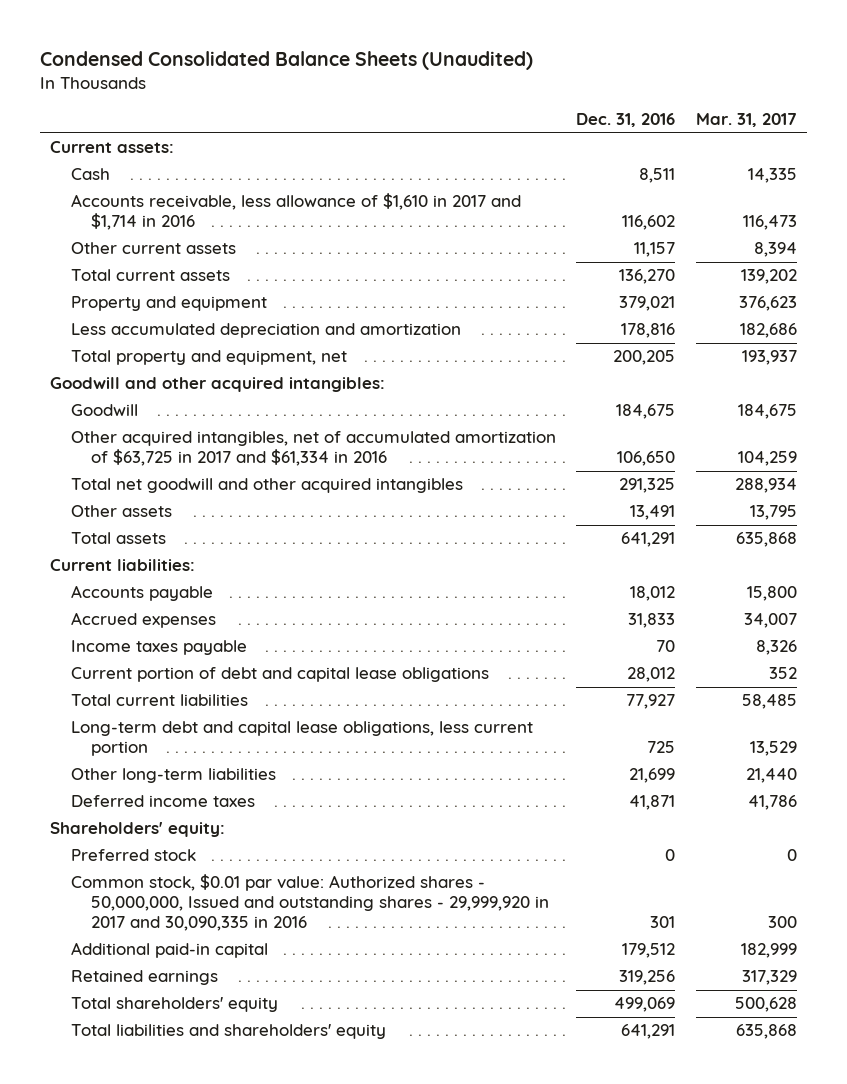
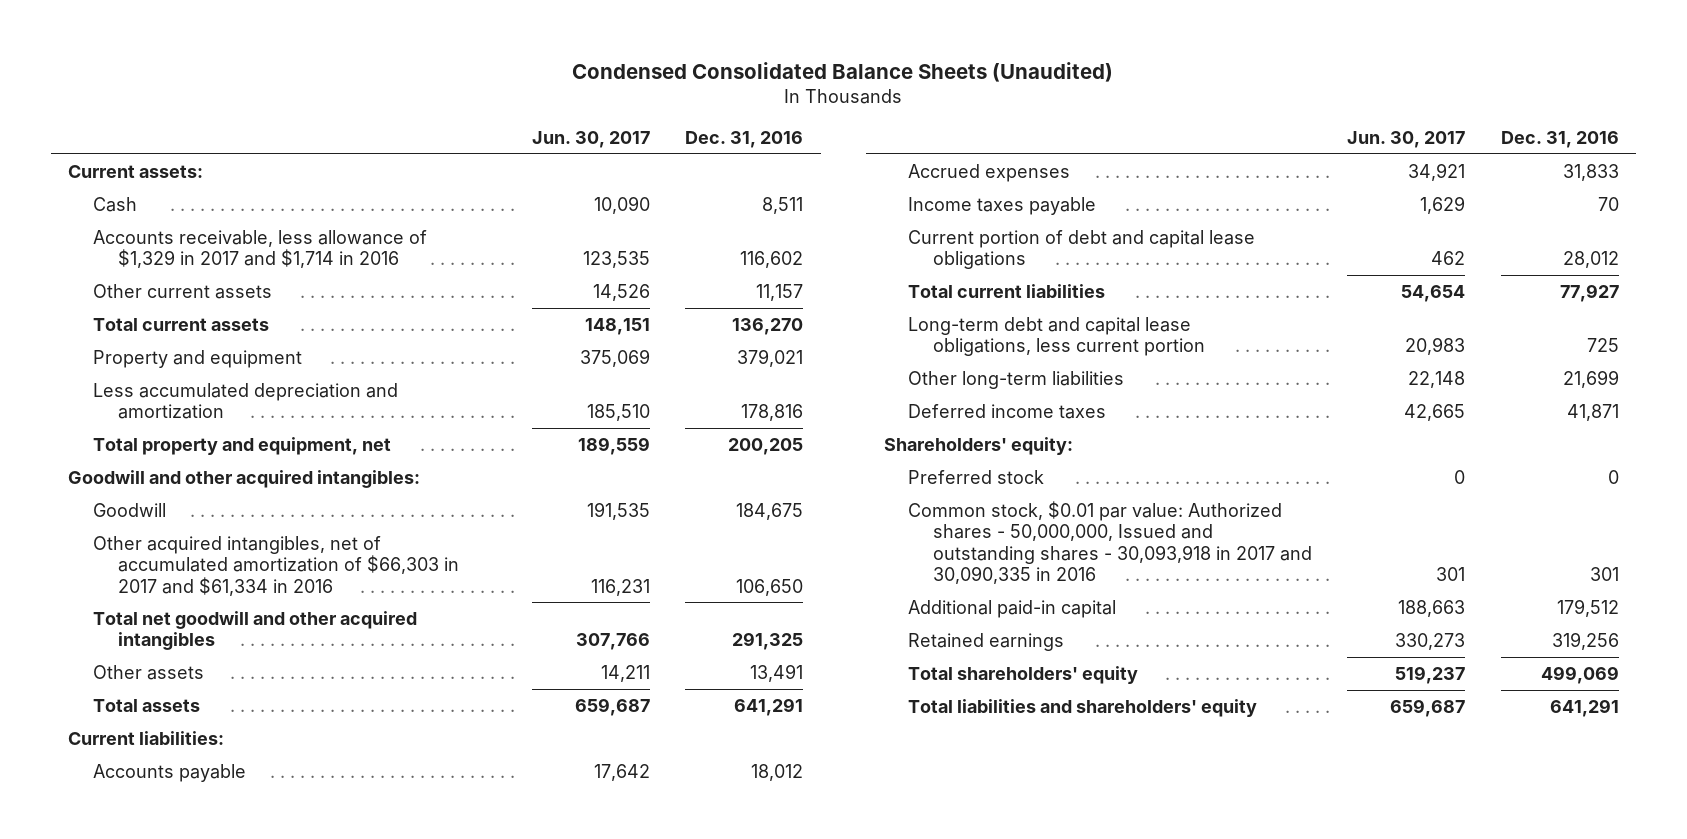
[695,113,797,128] Mar. 31, 2017 -> none
none -> [532,130,651,148] Jun. 30, 2017
[70,193,521,231] Accounts receivable, less allowance of $1,610 in 2017 and $1,714 in 2016 -> [93,229,428,269] Accounts receivable, less allowance of $1,329 in 2017 and $1,714 in 2016
[70,431,556,467] Other acquired intangibles, net of accumulated amortization of $63,725 in 2017 and $61,334 in 2016 -> [93,535,460,596] Other acquired intangibles, net of accumulated amortization of $66,303 in 2017 and $61,334 in 2016
[70,874,550,932] Common stock, $0.01 par value: Authorized shares - 50,000,000, Issued and outstanding shares - 29,999,920 in 2017 and 30,090,335 in 2016 -> [908,500,1313,584] Common stock, $0.01 par value: Authorized shares - 50,000,000, Issued and outstanding shares - 30,093,918 in 2017 and 30,090,335 in 2016

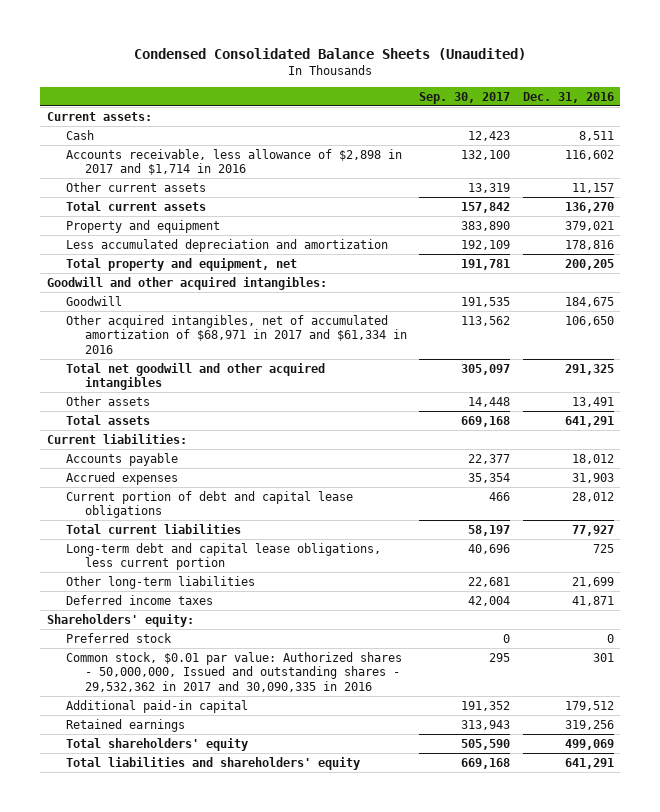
[532,130,651,148] Jun. 30, 2017 -> none
none -> [419,92,511,105] Sep. 30, 2017
[93,229,428,269] Accounts receivable, less allowance of $1,329 in 2017 and $1,714 in 2016 -> [65,148,402,176] Accounts receivable, less allowance of $2,898 in 2017 and $1,714 in 2016
[93,535,460,596] Other acquired intangibles, net of accumulated amortization of $66,303 in 2017 and $61,334 in 2016 -> [65,314,407,355] Other acquired intangibles, net of accumulated amortization of $68,971 in 2017 and $61,334 in 2016
[908,196,1097,215] Income taxes payable -> none
[1562,163,1619,181] 31,833 -> [571,472,614,483] 31,903
[908,500,1313,584] Common stock, $0.01 par value: Authorized shares - 50,000,000, Issued and outstanding shares - 30,093,918 in 2017 and 30,090,335 in 2016 -> [65,651,402,693] Common stock, $0.01 par value: Authorized shares - 50,000,000, Issued and outstanding shares - 29,532,362 in 2017 and 30,090,335 in 2016

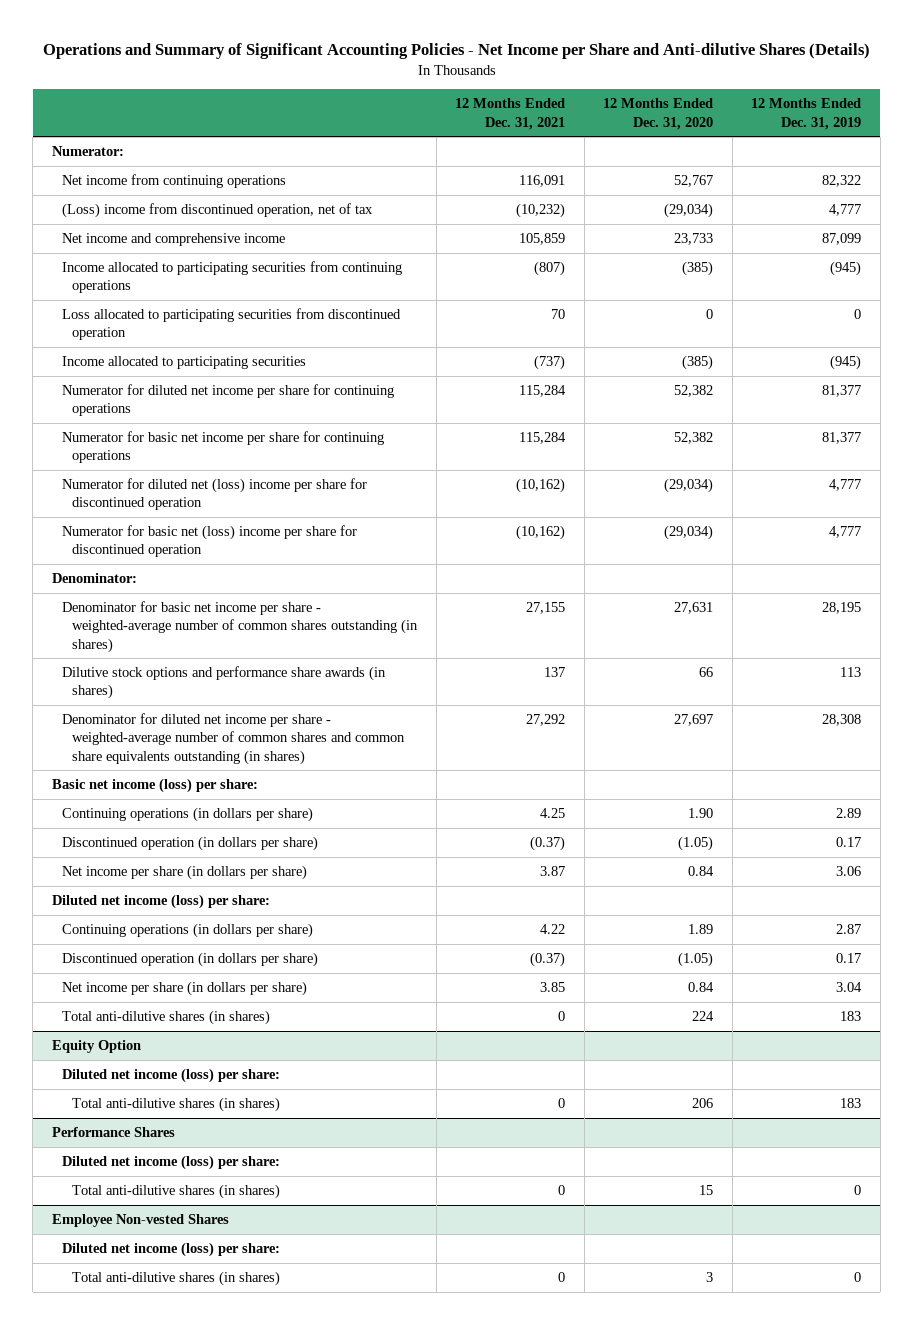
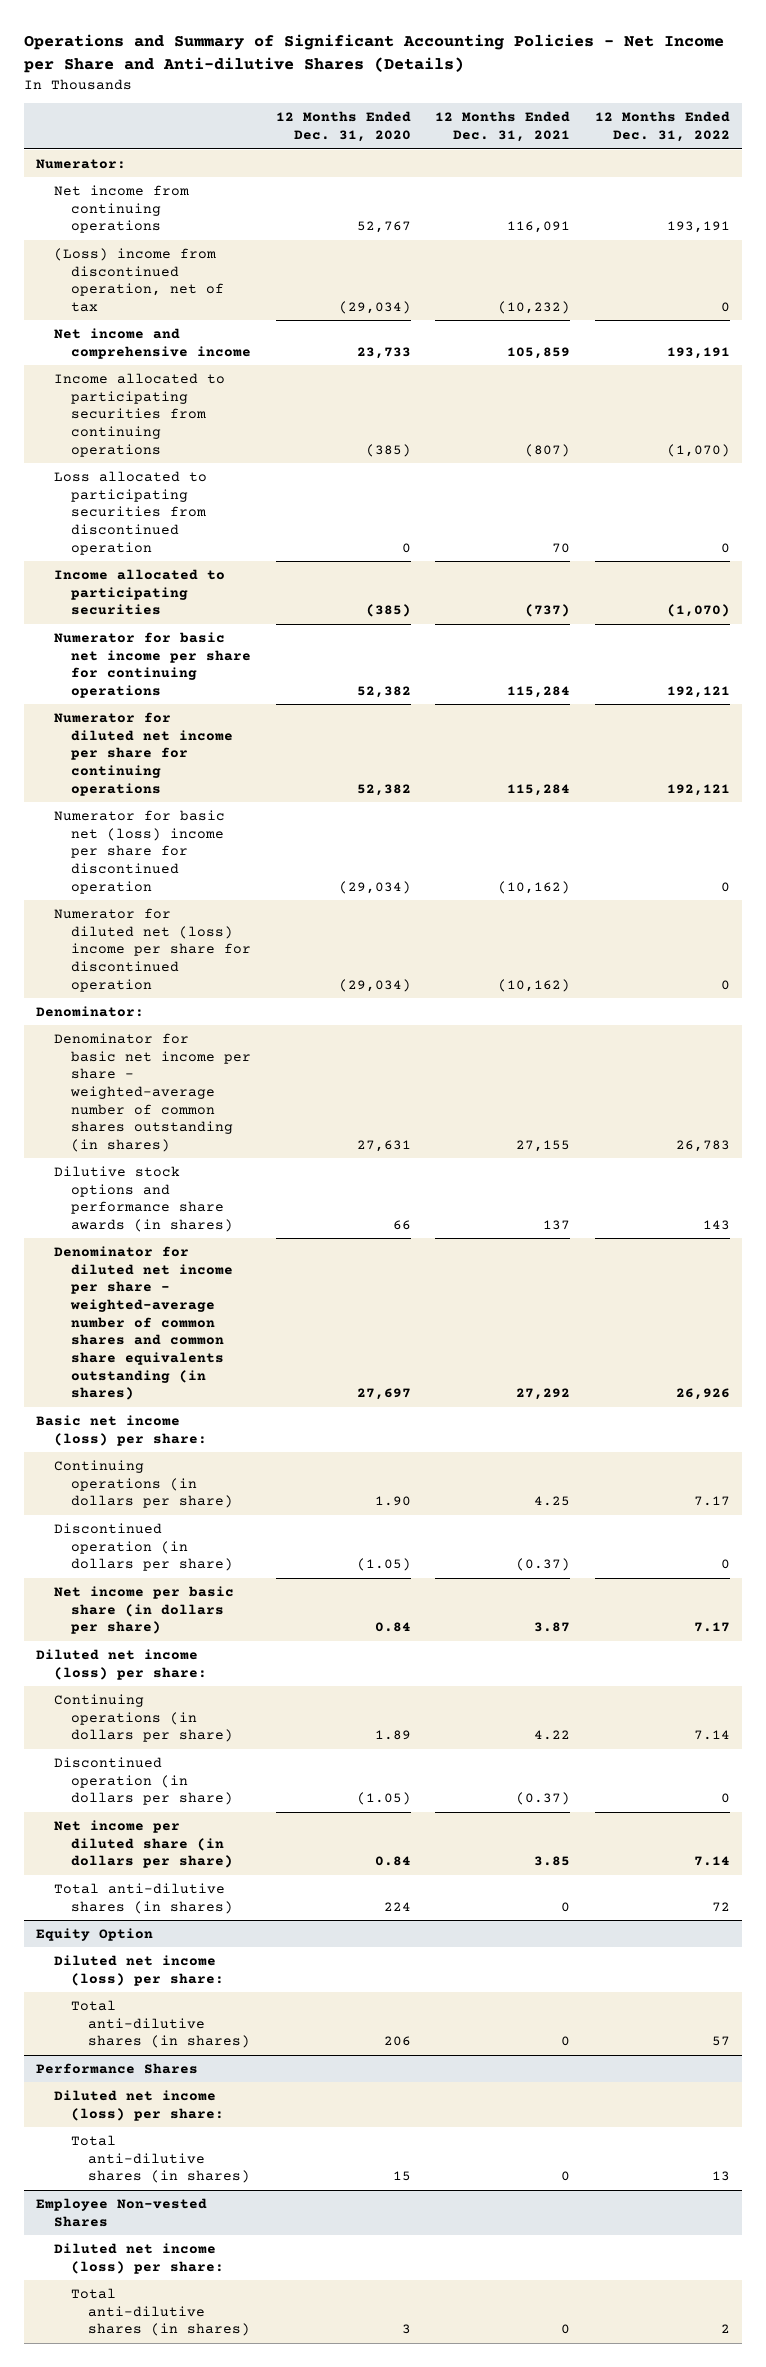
[751,98,862,130] 12 Months Ended Dec. 31, 2019 -> none
none -> [594,111,730,143] 12 Months Ended Dec. 31, 2022
[61,384,394,417] Numerator for diluted net income per share for continuing operations -> [53,711,234,796] Numerator for diluted net income per share for continuing operations
[61,478,367,511] Numerator for diluted net (loss) income per share for discontinued operation -> [53,907,252,992] Numerator for diluted net (loss) income per share for discontinued operation
[61,865,307,881] Net income per share (in dollars per share) -> [53,1585,234,1635] Net income per basic share (in dollars per share)
[61,981,307,997] Net income per share (in dollars per share) -> [53,1819,234,1869] Net income per diluted share (in dollars per share)

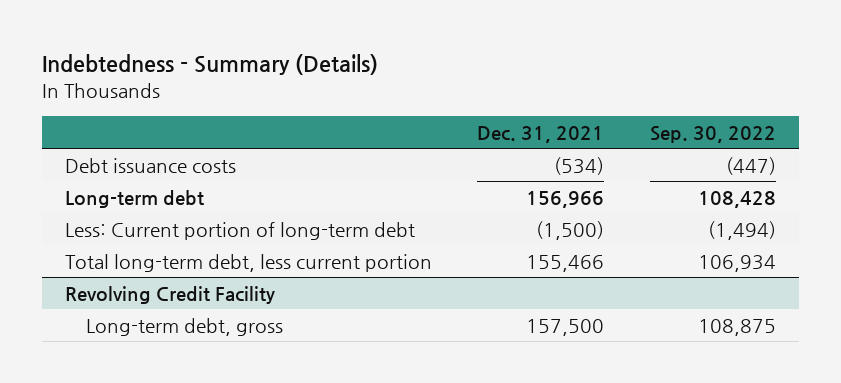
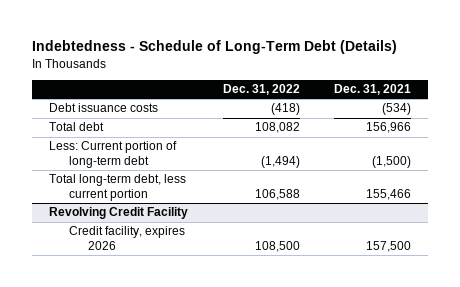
[41,54,378,76] Indebtedness - Summary (Details) -> [32,40,398,55] Indebtedness - Schedule of Long-Term Debt (Details)
[650,125,777,143] Sep. 30, 2022 -> none
none -> [222,84,300,96] Dec. 31, 2022
[64,189,204,208] Long-term debt -> [49,122,105,132] Total debt
[86,317,284,336] Long-term debt, gross -> [68,226,185,251] Credit facility, expires 2026

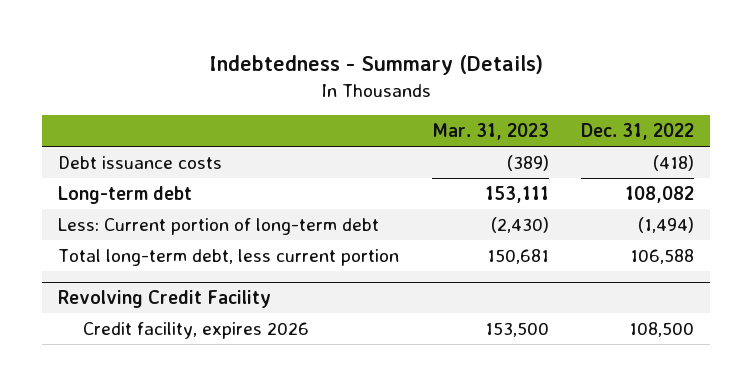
[32,40,398,55] Indebtedness - Schedule of Long-Term Debt (Details) -> [209,55,544,76] Indebtedness - Summary (Details)
[333,84,411,96] Dec. 31, 2021 -> none
none -> [431,123,549,141] Mar. 31, 2023
[49,122,105,132] Total debt -> [58,185,193,204] Long-term debt

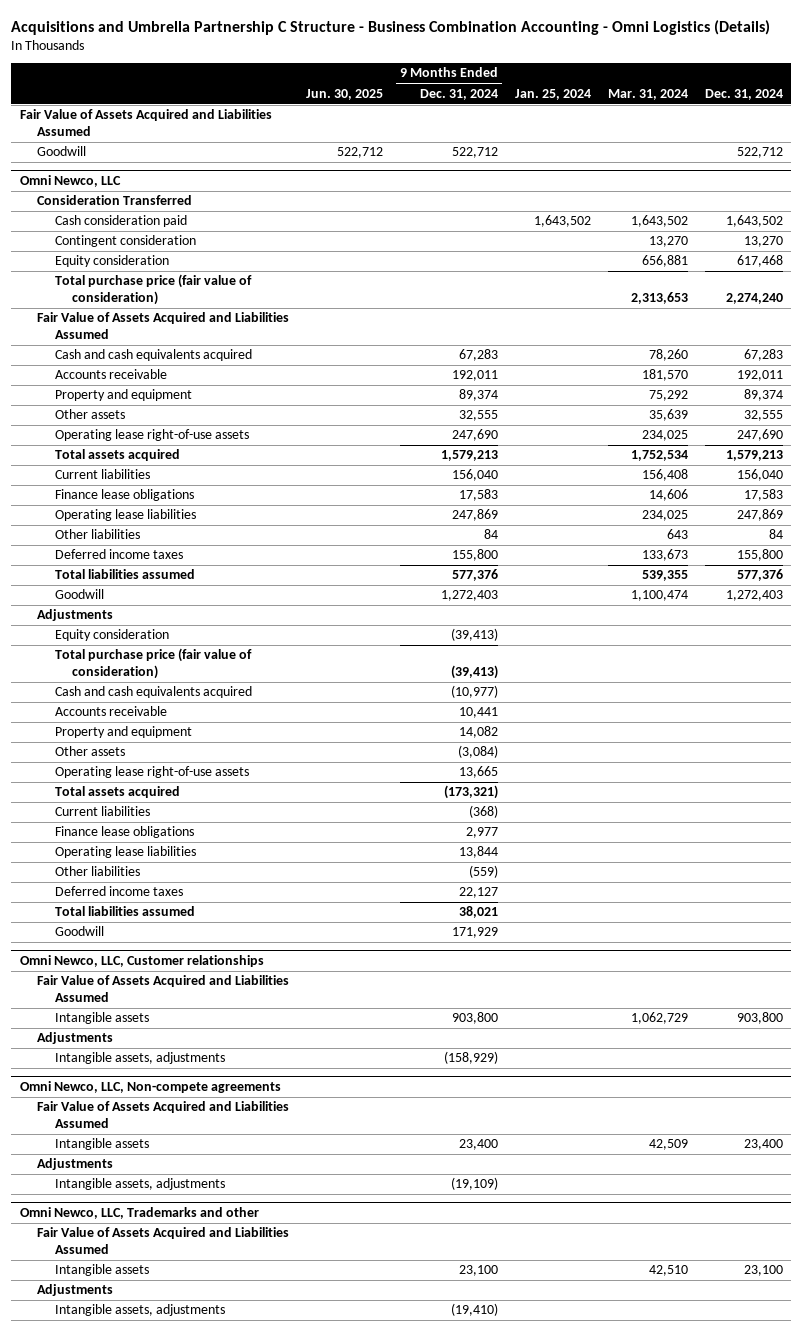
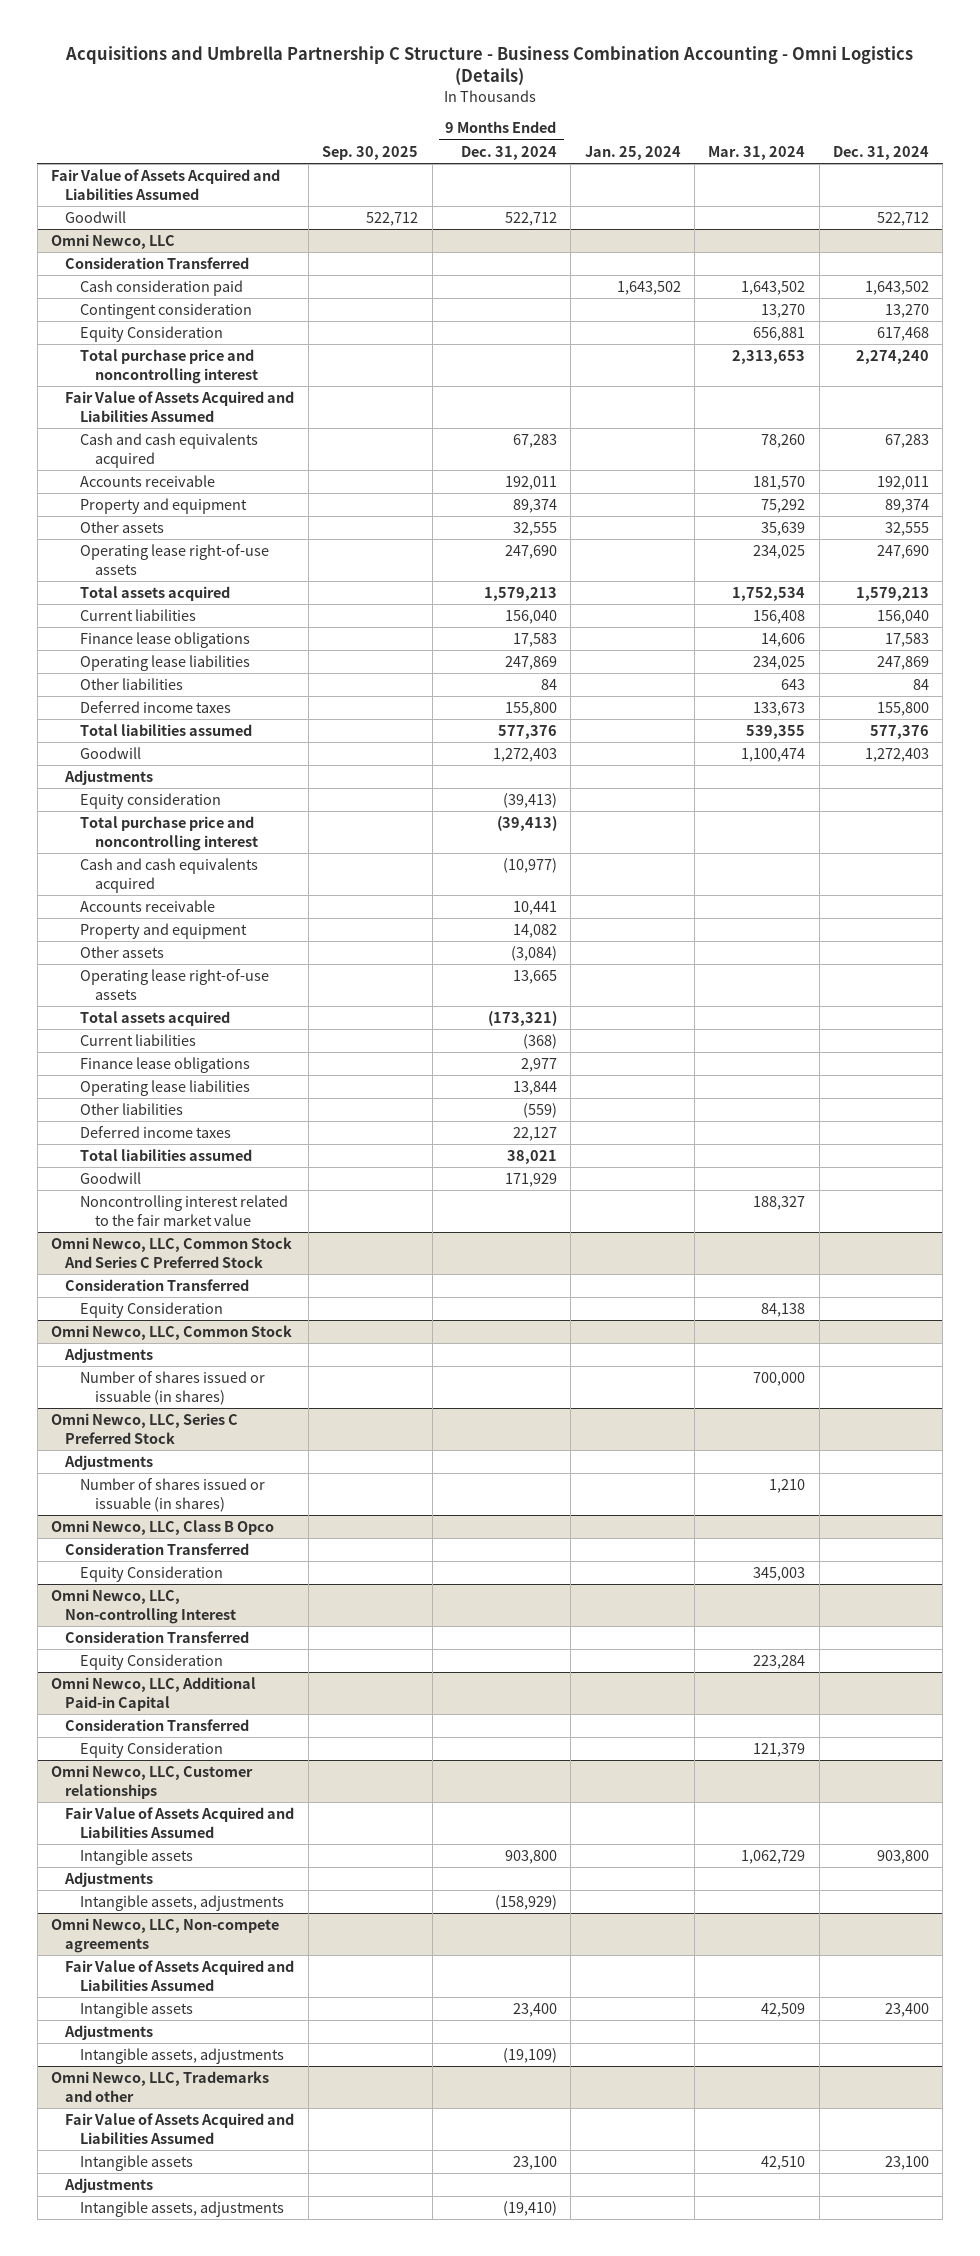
[306,88,384,100] Jun. 30, 2025 -> none
none -> [322,145,419,160] Sep. 30, 2025
[54,255,169,268] Equity consideration -> [80,325,224,342] Equity Consideration
[54,274,252,306] Total purchase price (fair value of consideration) -> [80,348,258,384] Total purchase price and noncontrolling interest
[54,648,252,680] Total purchase price (fair value of consideration) -> [80,815,258,851] Total purchase price and noncontrolling interest
none -> [80,1194,289,1226] Noncontrolling interest related to the fair market value
none -> [50,1236,292,1268] Omni Newco, LLC, Common Stock And Series C Preferred Stock
none -> [65,1278,250,1291] Consideration Transferred
none -> [80,1301,224,1318] Equity Consideration
none -> [50,1324,292,1340] Omni Newco, LLC, Common Stock
none -> [64,1347,154,1363] Adjustments
none -> [80,1370,266,1405] Number of shares issued or issuable (in shares)
none -> [50,1412,238,1444] Omni Newco, LLC, Series C Preferred Stock
none -> [64,1454,154,1470] Adjustments
none -> [80,1477,266,1512] Number of shares issued or issuable (in shares)
none -> [50,1519,274,1535] Omni Newco, LLC, Class B Opco
none -> [65,1542,250,1555] Consideration Transferred
none -> [80,1565,224,1582] Equity Consideration
none -> [50,1588,237,1624] Omni Newco, LLC, Non-controlling Interest
none -> [65,1630,250,1643] Consideration Transferred
none -> [80,1653,224,1670] Equity Consideration
none -> [50,1676,256,1711] Omni Newco, LLC, Additional Paid-in Capital
none -> [65,1718,250,1731] Consideration Transferred
none -> [80,1741,224,1758] Equity Consideration

